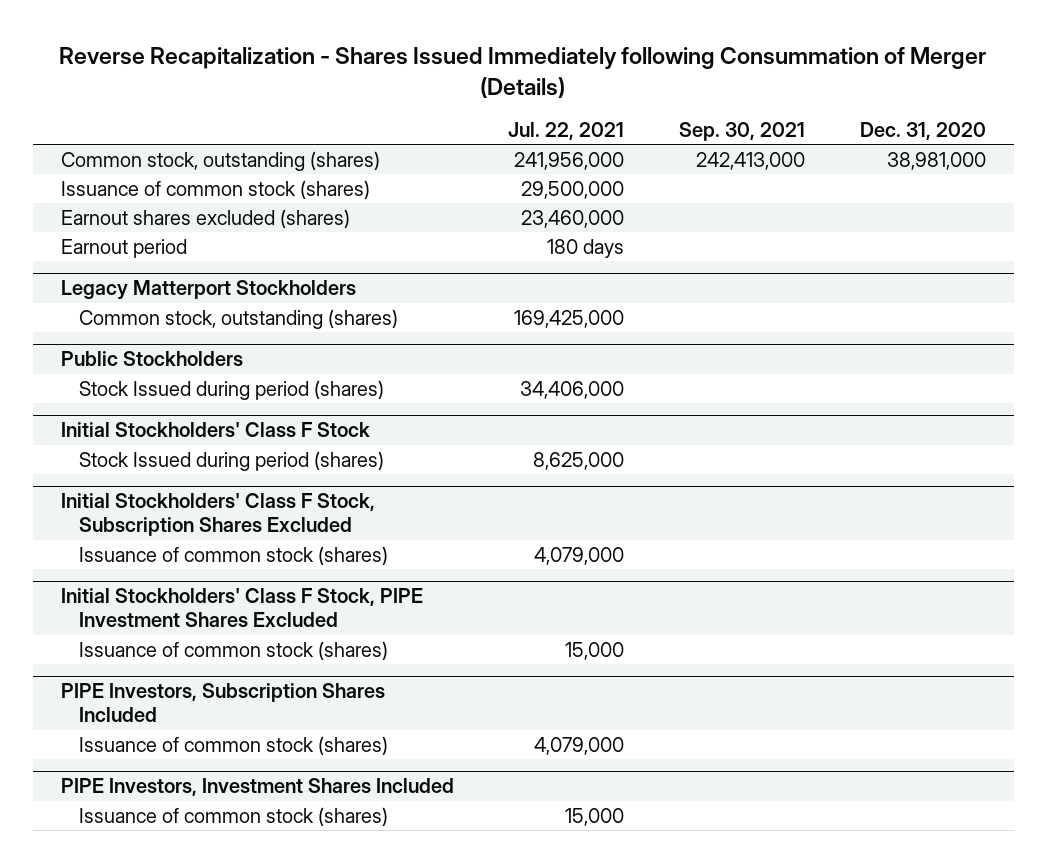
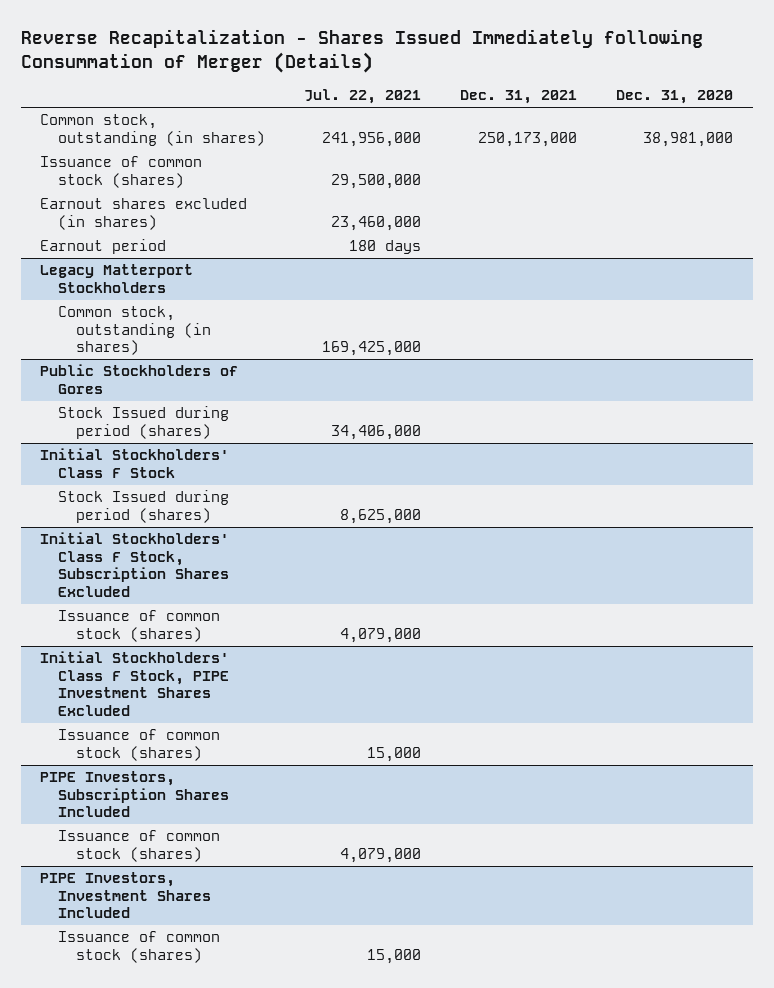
[679,121,806,141] Sep. 30, 2021 -> none
none -> [460,90,578,105] Dec. 31, 2021
[60,150,380,171] Common stock, outstanding (shares) -> [40,114,266,146] Common stock, outstanding (in shares)
[60,208,350,228] Earnout shares excluded (shares) -> [40,198,248,230] Earnout shares excluded (in shares)
[79,308,399,329] Common stock, outstanding (shares) -> [58,306,211,356] Common stock, outstanding (in shares)
[60,351,243,367] Public Stockholders -> [40,364,239,394] Public Stockholders of Gores

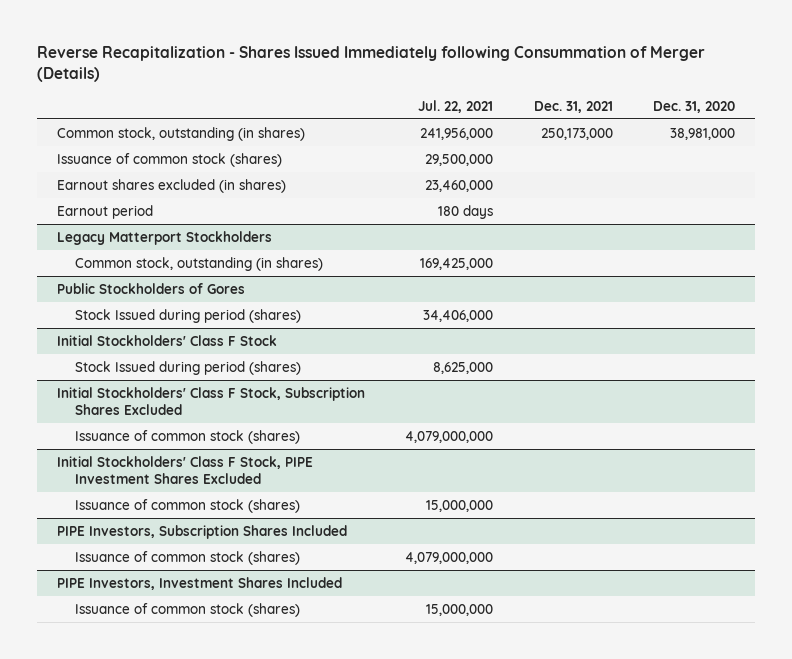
[340,627,422,643] 4,079,000 -> [405,430,494,443] 4,079,000,000
[367,746,422,762] 15,000 -> [426,499,494,512] 15,000,000
[340,847,422,863] 4,079,000 -> [405,551,494,564] 4,079,000,000
[367,948,422,964] 15,000 -> [426,603,494,616] 15,000,000

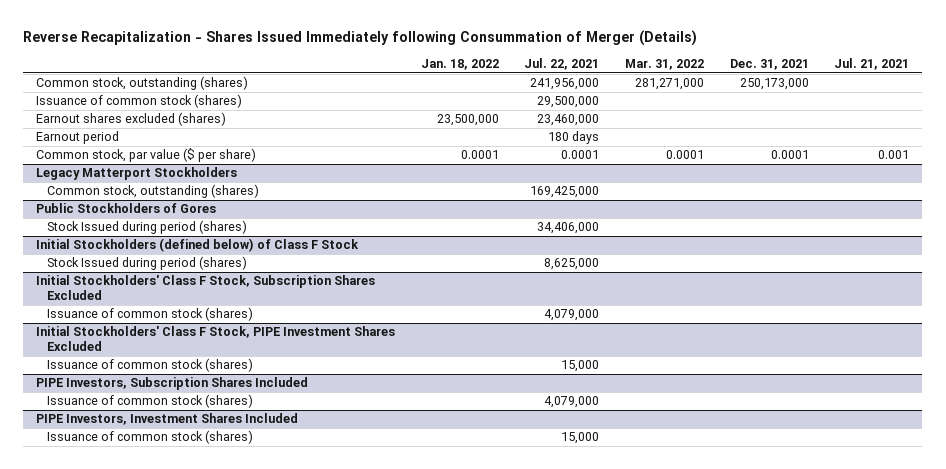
[652,100,735,113] Dec. 31, 2020 -> none
none -> [420,58,499,70] Jan. 18, 2022
none -> [625,58,705,70] Mar. 31, 2022
none -> [834,57,910,70] Jul. 21, 2021
[57,126,306,141] Common stock, outstanding (in shares) -> [36,76,249,91] Common stock, outstanding (shares)
[57,178,287,193] Earnout shares excluded (in shares) -> [36,112,227,127] Earnout shares excluded (shares)
none -> [36,148,257,163] Common stock, par value ($ per share)
[75,256,324,271] Common stock, outstanding (in shares) -> [47,184,260,199] Common stock, outstanding (shares)
[57,334,278,346] Initial Stockholders' Class F Stock -> [36,238,360,253] Initial Stockholders (defined below) of Class F Stock
[405,430,494,443] 4,079,000,000 -> [544,309,600,322] 4,079,000
[426,499,494,512] 15,000,000 -> [561,360,600,373] 15,000
[405,551,494,564] 4,079,000,000 -> [544,396,600,409] 4,079,000
[426,603,494,616] 15,000,000 -> [561,432,600,445] 15,000

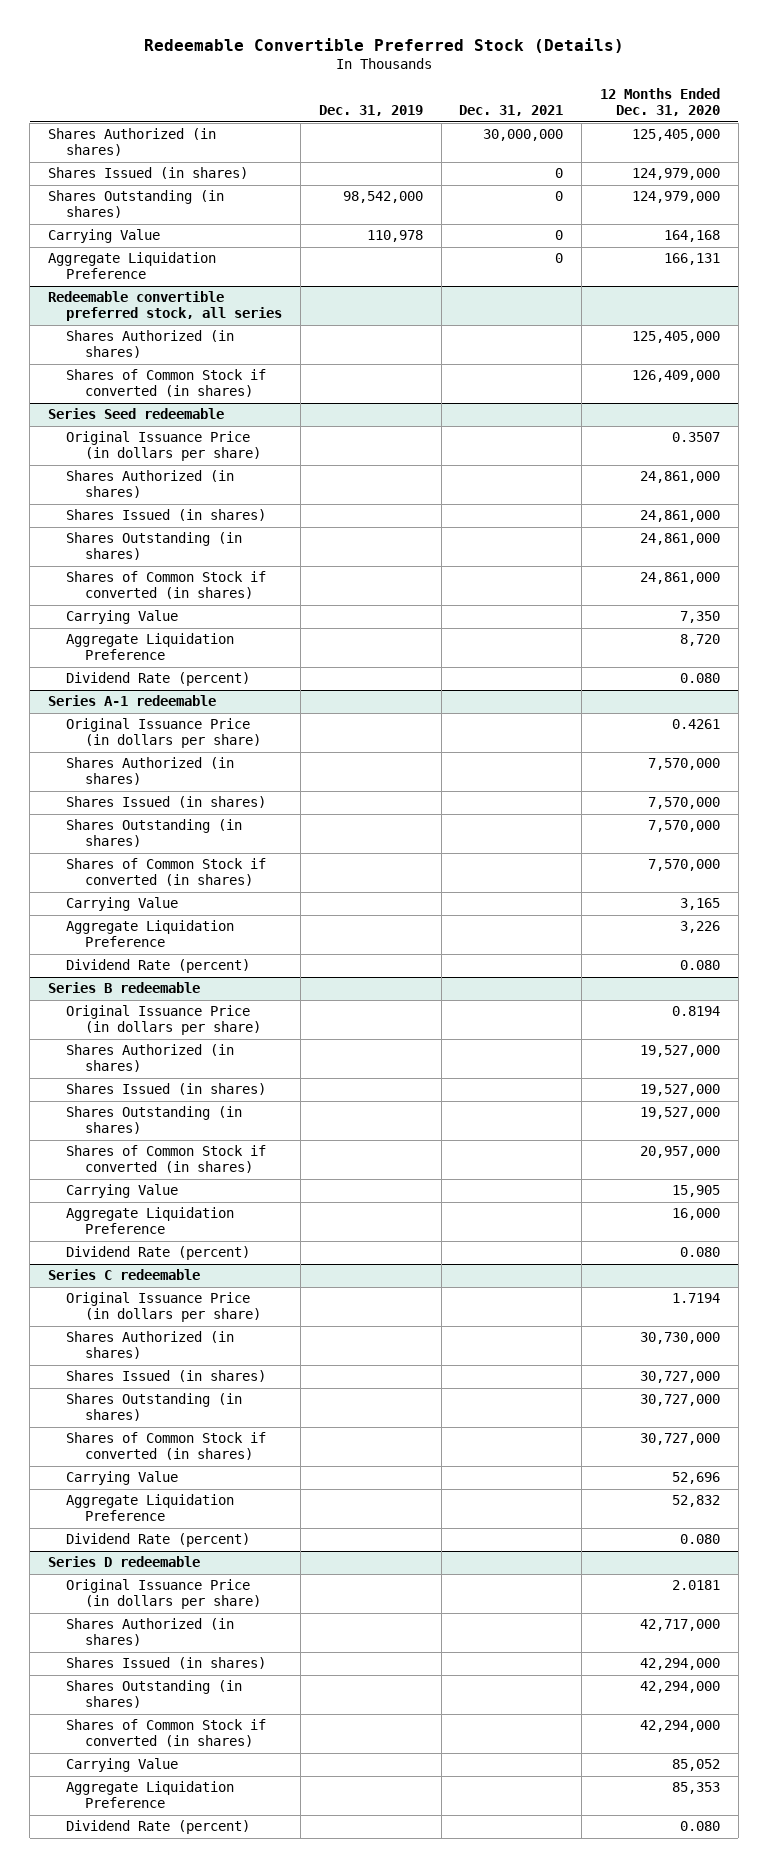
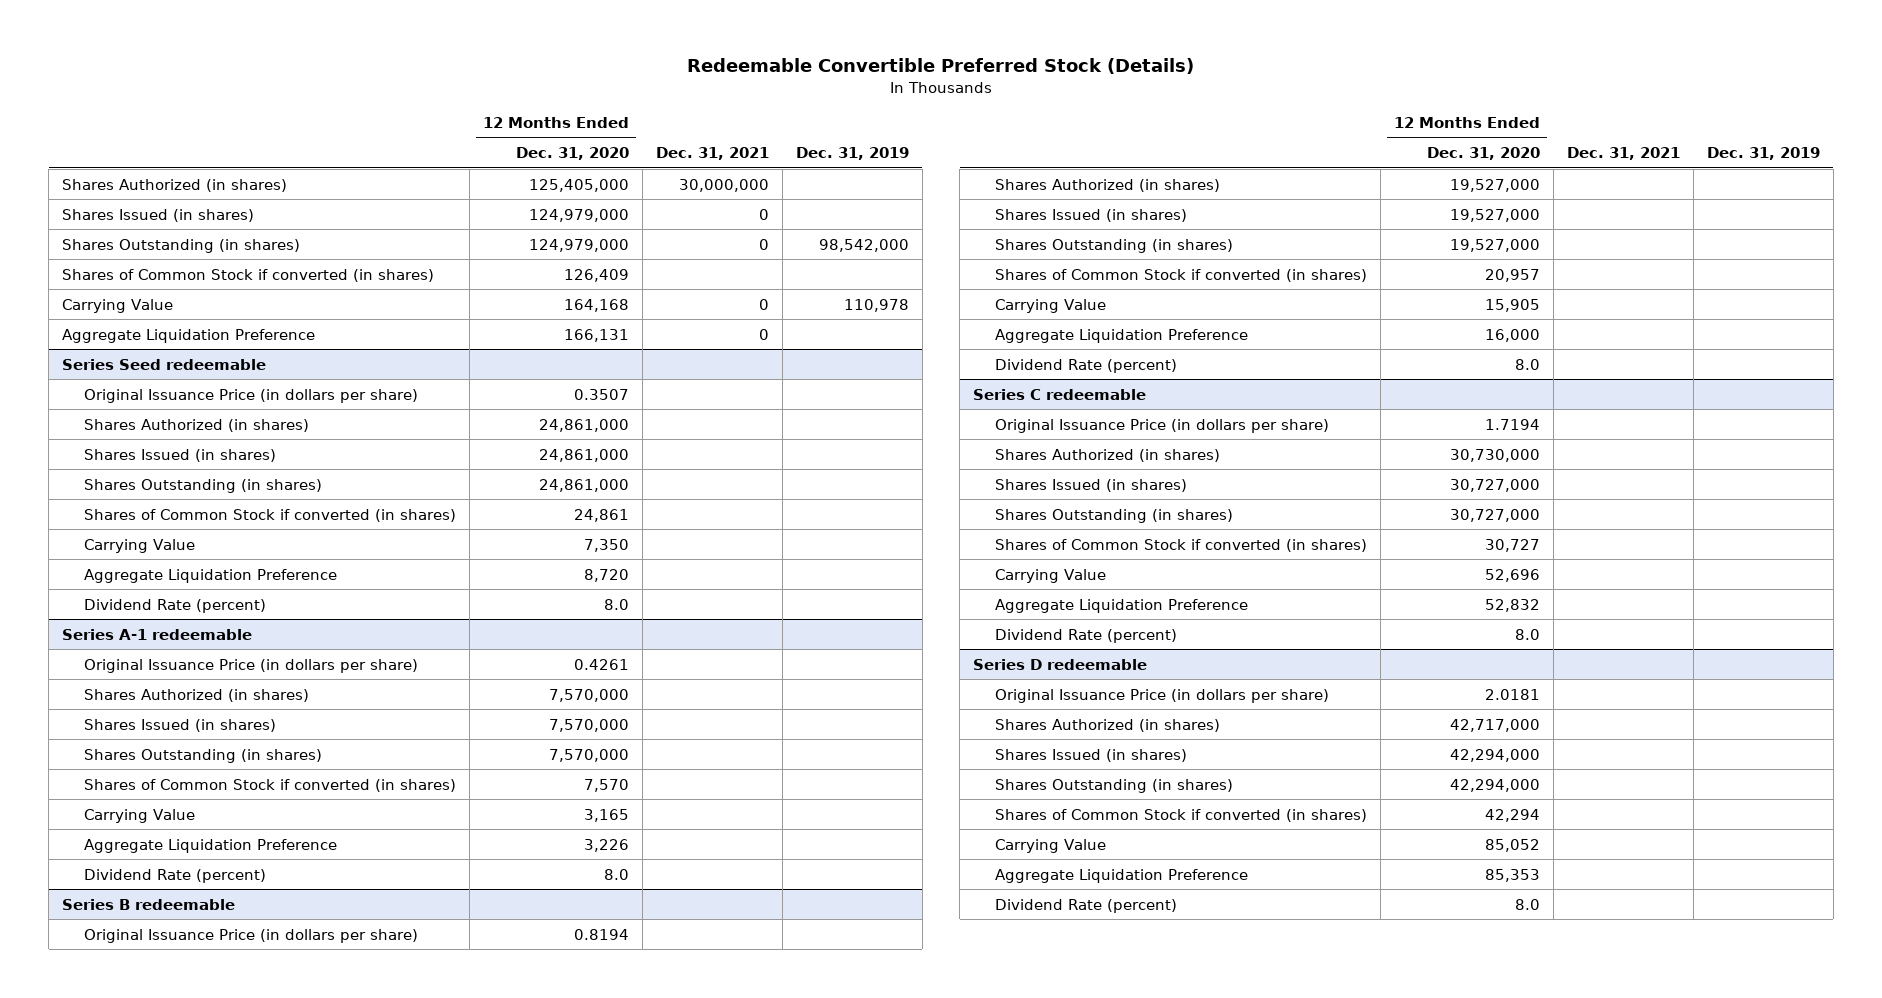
none -> [62,268,435,282] Shares of Common Stock if converted (in shares)
[47,291,283,322] Redeemable convertible preferred stock, all series -> none
[66,330,235,359] Shares Authorized (in shares) -> none
[66,369,267,398] Shares of Common Stock if converted (in shares) -> none
[639,572,720,585] 24,861,000 -> [573,508,629,522] 24,861
[679,673,720,684] 0.080 -> [603,598,629,610] 8.0
[647,859,720,872] 7,570,000 -> [583,778,629,792] 7,570
[679,960,720,971] 0.080 -> [603,868,629,880] 8.0
[639,1146,720,1159] 20,957,000 -> [1484,268,1540,282] 20,957
[679,1247,720,1258] 0.080 -> [1514,358,1540,370] 8.0
[639,1433,720,1446] 30,727,000 -> [1484,538,1540,552] 30,727
[679,1534,720,1545] 0.080 -> [1514,628,1540,640] 8.0
[639,1720,720,1733] 42,294,000 -> [1484,808,1540,822] 42,294
[679,1821,720,1832] 0.080 -> [1514,898,1540,910] 8.0

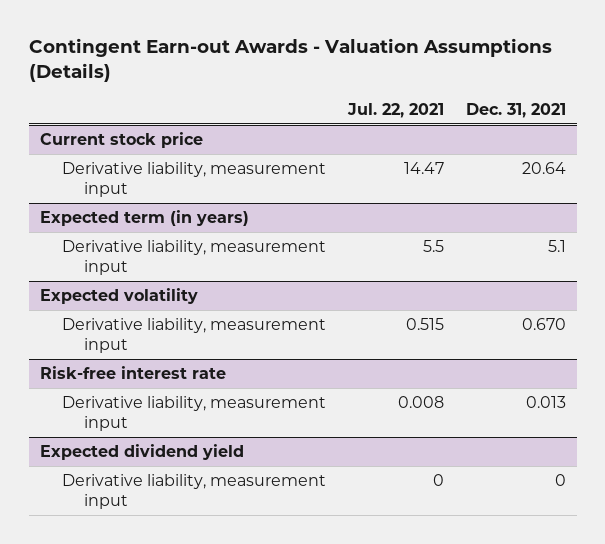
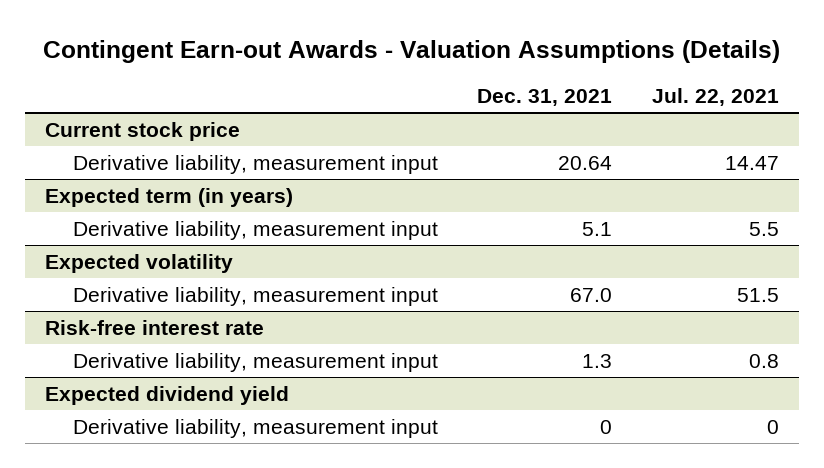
[405,318,444,331] 0.515 -> [736,287,779,302] 51.5
[521,318,566,331] 0.670 -> [570,287,613,302] 67.0
[397,396,444,409] 0.008 -> [748,353,779,368] 0.8
[525,396,566,409] 0.013 -> [582,353,613,368] 1.3

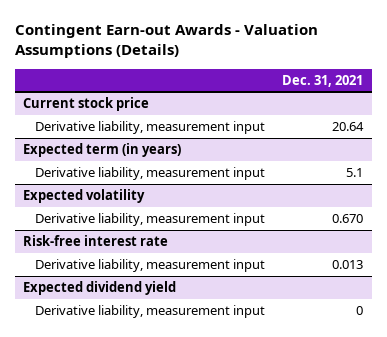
[651,88,779,107] Jul. 22, 2021 -> none
[570,287,613,302] 67.0 -> [332,214,364,224] 0.670
[582,353,613,368] 1.3 -> [332,260,364,270] 0.013

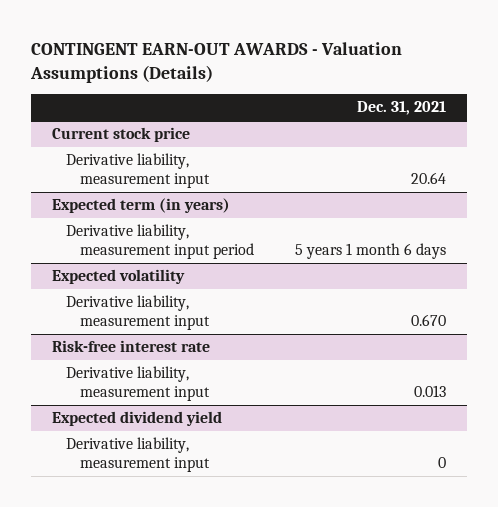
[14,24,318,59] Contingent Earn-out Awards - Valuation Assumptions (Details) -> [30,42,403,84] CONTINGENT EARN-OUT AWARDS - Valuation Assumptions (Details)
[35,167,266,181] Derivative liability, measurement input -> [65,224,255,260] Derivative liability, measurement input period
[346,168,364,178] 5.1 -> [295,243,447,260] 5 years 1 month 6 days

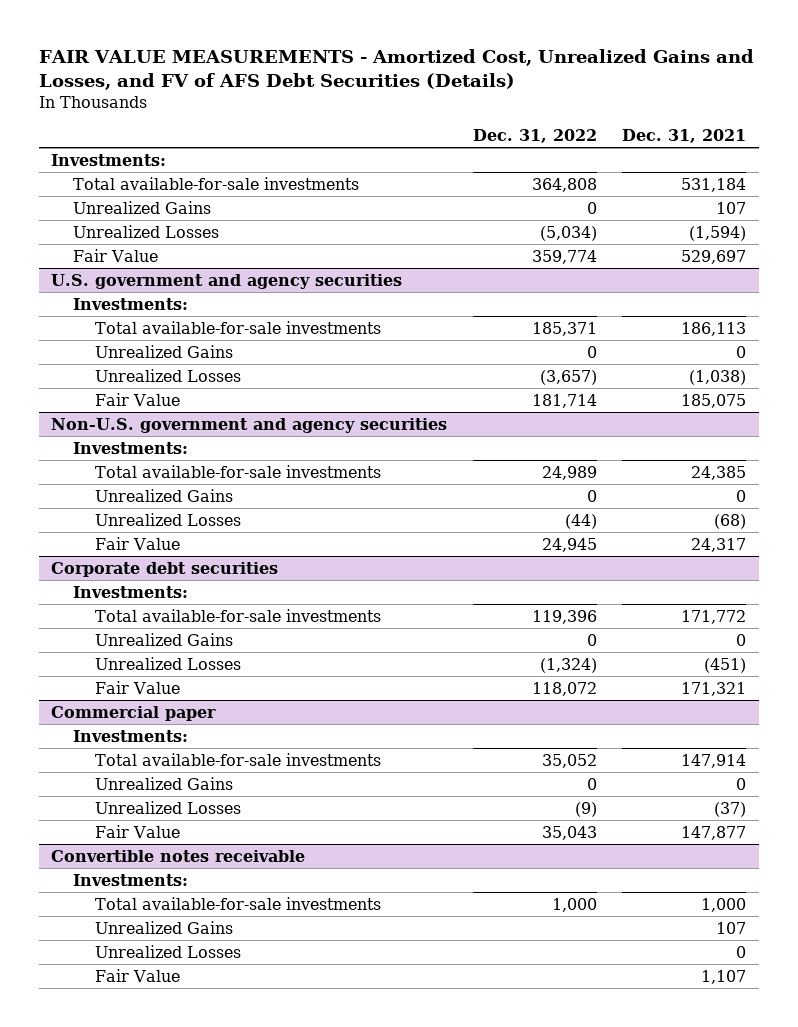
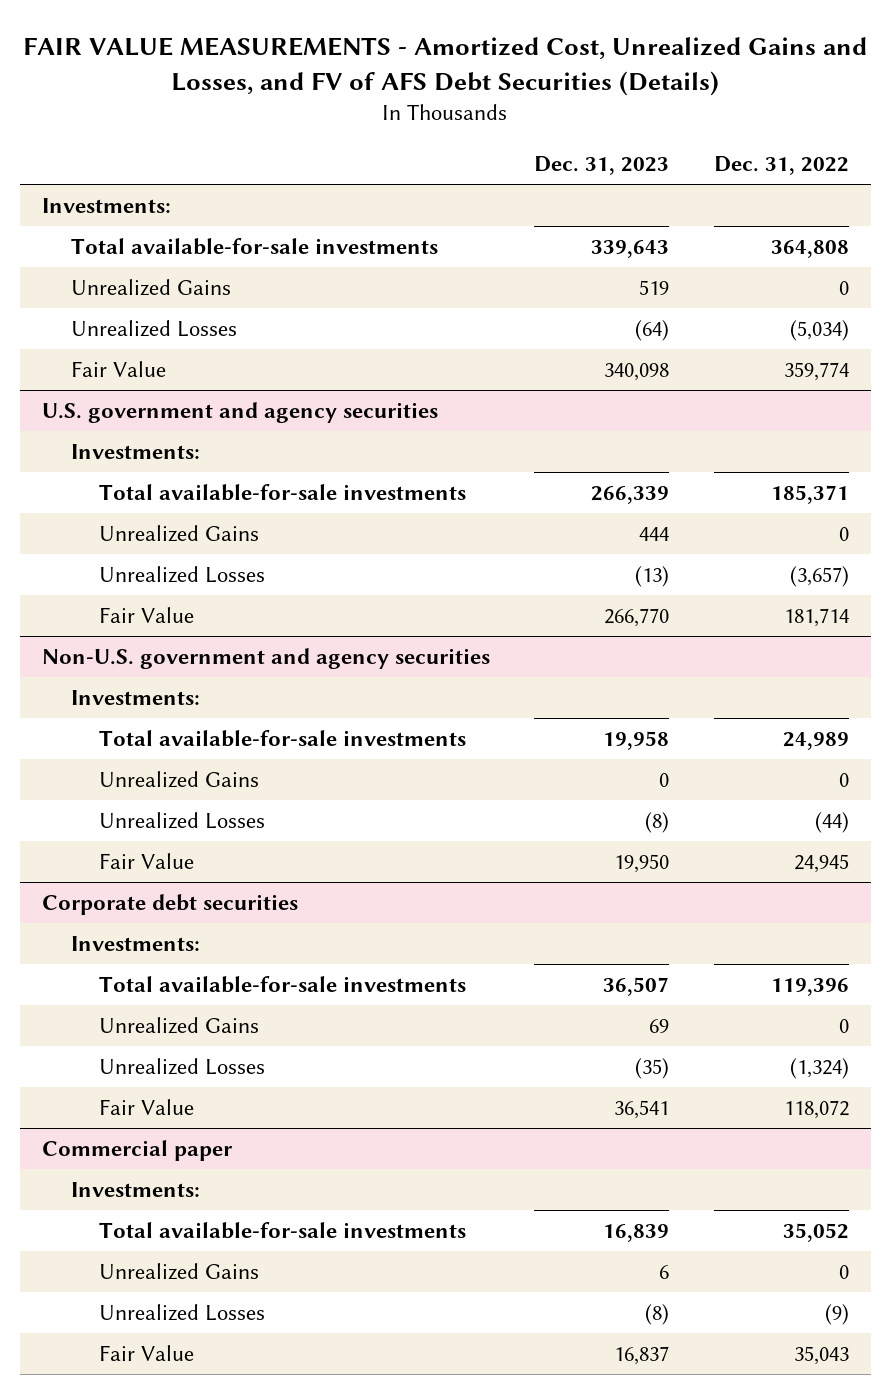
[622,128,747,143] Dec. 31, 2021 -> none
none -> [534,155,670,175] Dec. 31, 2023
[51,849,306,862] Convertible notes receivable -> none
[73,873,189,886] Investments: -> none
[95,896,382,910] Total available-for-sale investments -> none
[95,920,234,934] Unrealized Gains -> none
[95,944,242,958] Unrealized Losses -> none
[95,968,181,982] Fair Value -> none

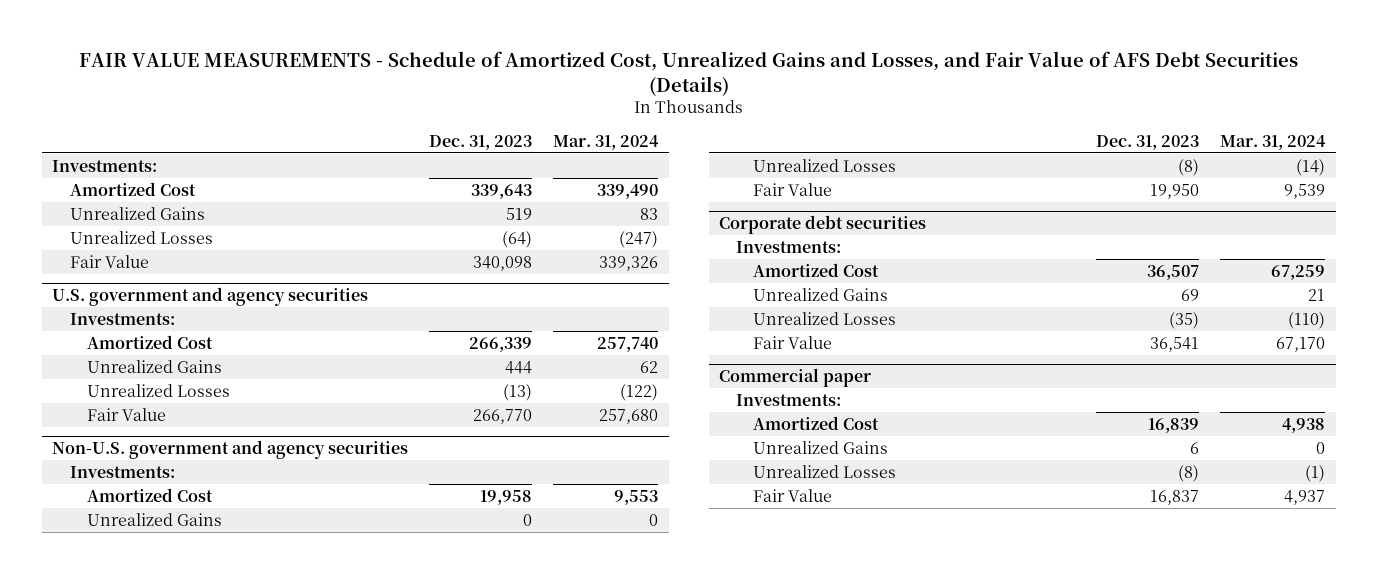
[23,37,868,97] FAIR VALUE MEASUREMENTS - Amortized Cost, Unrealized Gains and Losses, and FV of AFS Debt Securities (Details) -> [78,50,1298,96] FAIR VALUE MEASUREMENTS - Schedule of Amortized Cost, Unrealized Gains and Losses, and Fair Value of AFS Debt Securities (Details)
[713,155,849,175] Dec. 31, 2022 -> none
none -> [553,134,660,150] Mar. 31, 2024
[70,238,438,256] Total available-for-sale investments -> [69,181,196,196] Amortized Cost
[98,484,466,502] Total available-for-sale investments -> [86,334,213,349] Amortized Cost
[98,730,466,748] Total available-for-sale investments -> [86,487,213,502] Amortized Cost
[98,976,466,994] Total available-for-sale investments -> [753,262,880,277] Amortized Cost
[98,1222,466,1240] Total available-for-sale investments -> [753,415,880,430] Amortized Cost

